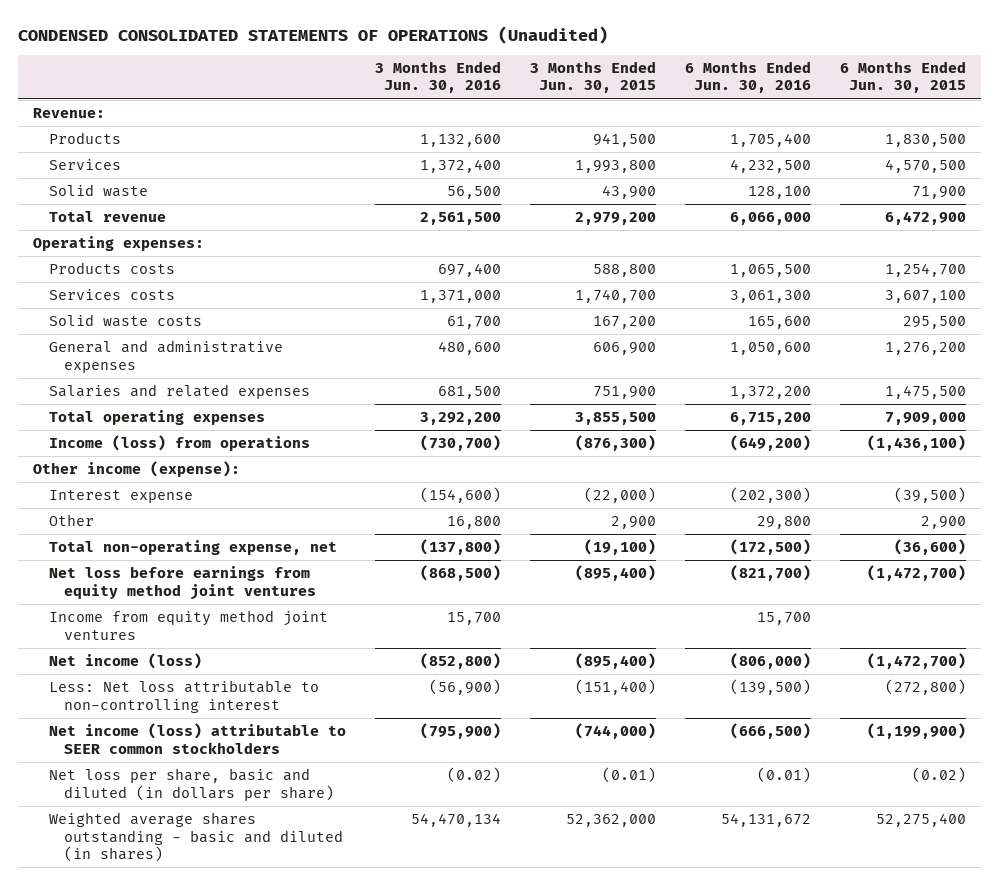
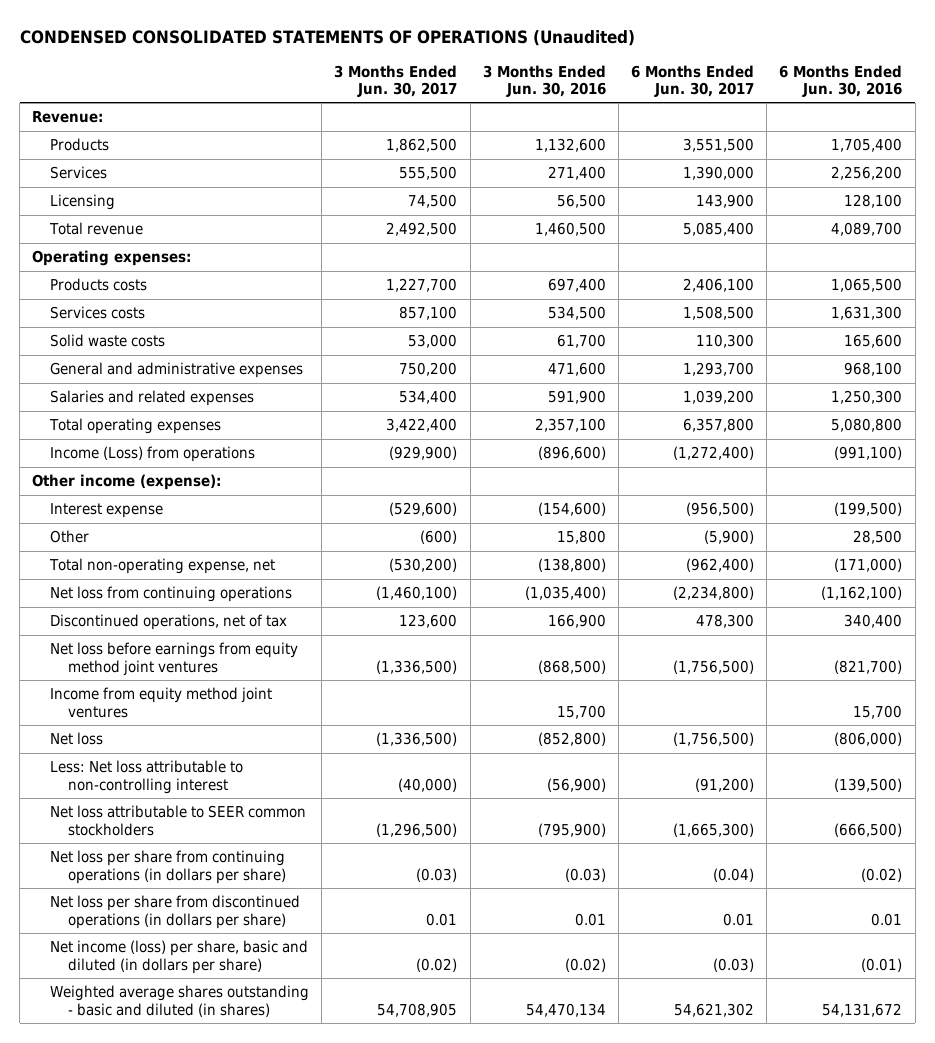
[529,61,656,94] 3 Months Ended Jun. 30, 2015 -> none
[840,61,967,94] 6 Months Ended Jun. 30, 2015 -> none
none -> [334,64,458,98] 3 Months Ended Jun. 30, 2017
none -> [631,64,755,98] 6 Months Ended Jun. 30, 2017
[419,159,501,174] 1,372,400 -> [547,166,606,181] 271,400
[730,159,812,174] 4,232,500 -> [831,166,903,181] 2,256,200
[48,184,148,198] Solid waste -> [50,194,116,211] Licensing
[419,212,501,226] 2,561,500 -> [534,222,606,237] 1,460,500
[730,212,812,226] 6,066,000 -> [831,222,903,237] 4,089,700
[419,290,501,304] 1,371,000 -> [547,306,606,321] 534,500
[730,290,812,304] 3,061,300 -> [831,306,903,321] 1,631,300
[437,341,501,356] 480,600 -> [547,362,606,377] 471,600
[730,342,812,356] 1,050,600 -> [844,362,903,377] 968,100
[437,386,501,400] 681,500 -> [547,390,606,405] 591,900
[730,386,812,400] 1,372,200 -> [831,390,903,405] 1,250,300
[419,412,501,426] 3,292,200 -> [534,418,606,433] 2,357,100
[730,412,812,426] 6,715,200 -> [831,418,903,433] 5,080,800
[48,435,310,452] Income (loss) from operations -> [50,446,256,463] Income (Loss) from operations
[419,435,501,452] (730,700) -> [537,446,606,461] (896,600)
[730,435,812,452] (649,200) -> [834,446,903,461] (991,100)
[730,487,812,504] (202,300) -> [834,502,903,517] (199,500)
[446,516,501,530] 16,800 -> [556,530,606,545] 15,800
[757,516,812,530] 29,800 -> [853,530,903,545] 28,500
[419,539,501,556] (137,800) -> [537,558,606,573] (138,800)
[730,539,812,556] (172,500) -> [834,558,903,573] (171,000)
none -> [50,586,293,603] Net loss from continuing operations
none -> [50,614,288,631] Discontinued operations, net of tax
[48,653,202,670] Net income (loss) -> [50,732,104,746] Net loss
[48,723,346,754] Net income (loss) attributable to SEER common stockholders -> [50,805,307,836] Net loss attributable to SEER common stockholders
none -> [50,850,287,884] Net loss per share from continuing operations (in dollars per share)
none -> [50,895,301,929] Net loss per share from discontinued operations (in dollars per share)
[48,768,335,801] Net loss per share, basic and diluted (in dollars per share) -> [50,940,309,974] Net income (loss) per share, basic and diluted (in dollars per share)

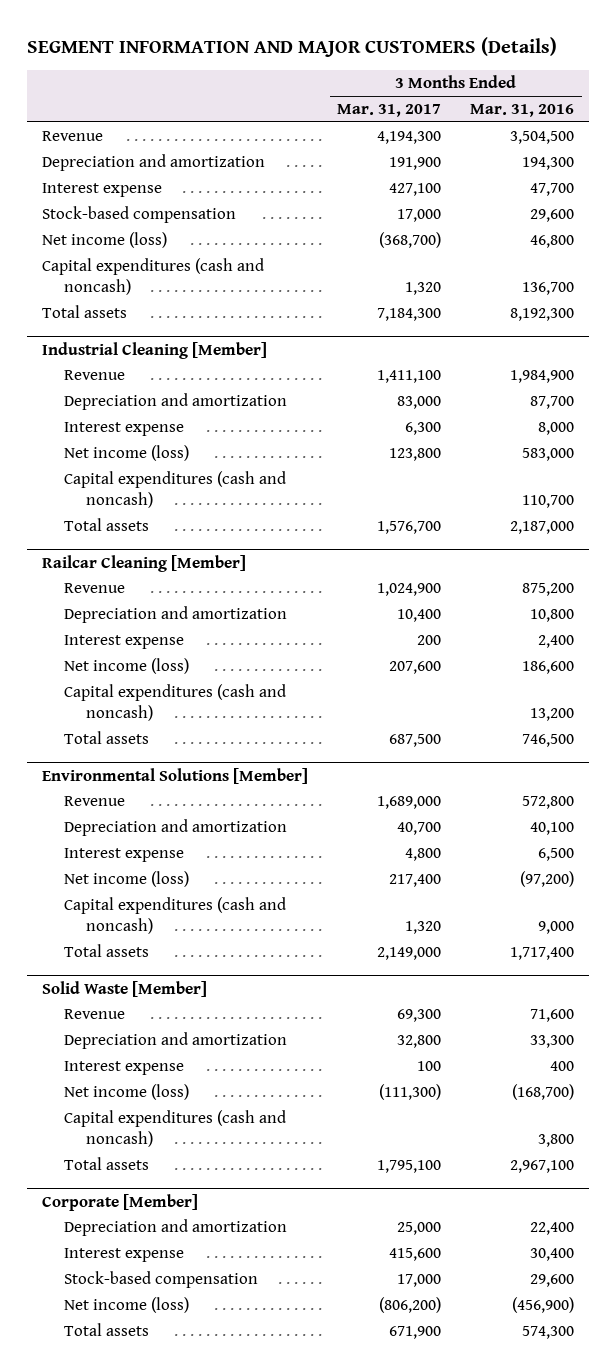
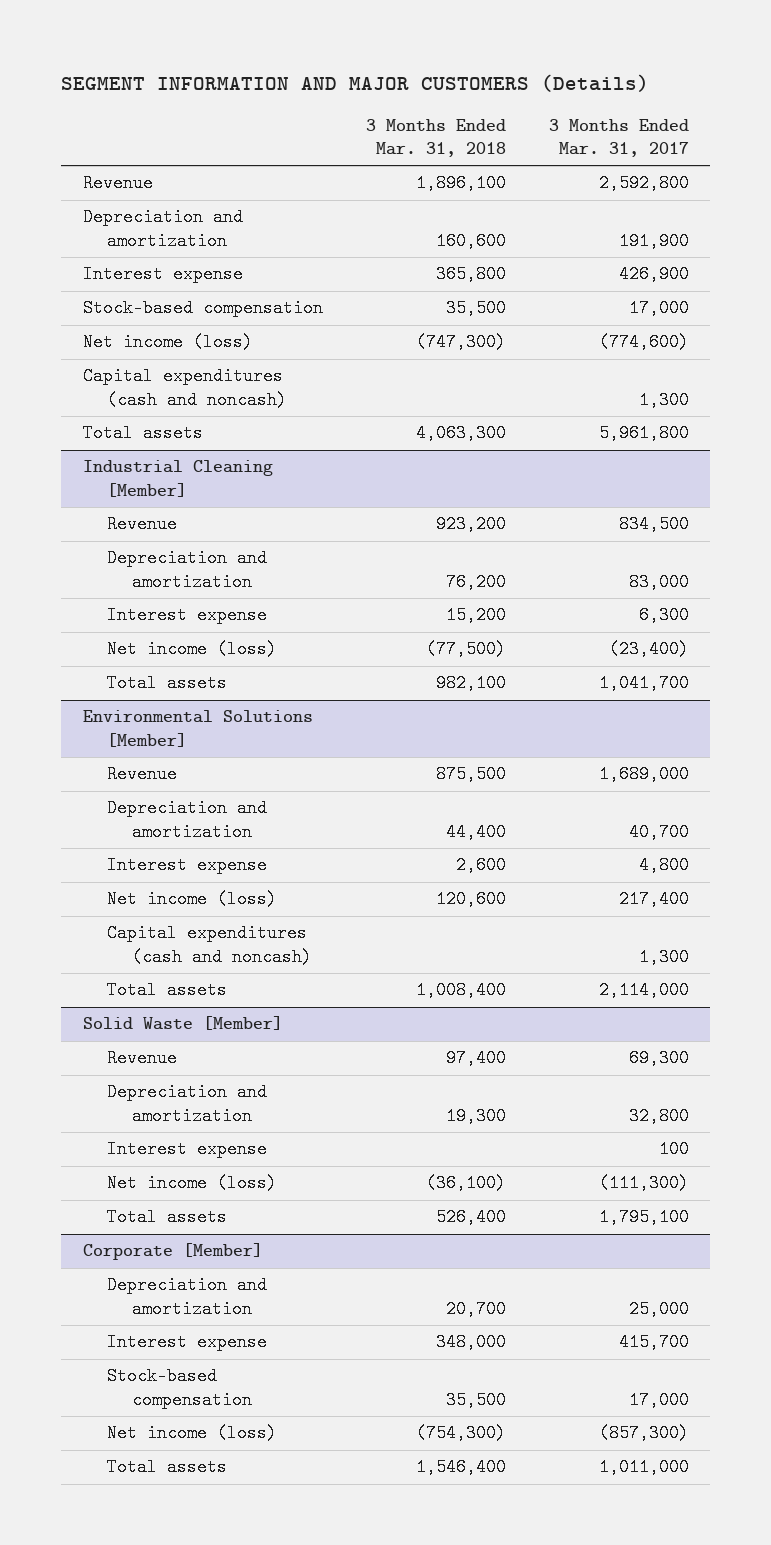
[470,104,575,118] Mar. 31, 2016 -> none
none -> [365,118,506,158] 3 Months Ended Mar. 31, 2018
[377,131,442,145] 4,194,300 -> [598,174,689,193] 2,592,800
[389,183,442,197] 427,100 -> [618,265,689,284] 426,900
[379,232,442,249] (368,700) -> [598,333,689,352] (774,600)
[405,281,442,295] 1,320 -> [638,390,689,409] 1,300
[377,308,442,322] 7,184,300 -> [598,424,689,443] 5,961,800
[377,370,442,384] 1,411,100 -> [618,515,689,534] 834,500
[63,471,286,508] Capital expenditures (cash and noncash) -> none
[41,554,246,572] Railcar Cleaning [Member] -> none
[63,583,125,594] Revenue -> none
[63,606,287,624] Depreciation and amortization -> none
[63,635,184,650] Interest expense -> none
[63,658,189,675] Net income (loss) -> none
[63,684,286,721] Capital expenditures (cash and noncash) -> none
[63,731,149,745] Total assets -> none
[389,448,442,462] 123,800 -> [608,640,689,659] (23,400)
[377,521,442,535] 1,576,700 -> [598,674,689,693] 1,041,700
[405,920,442,934] 1,320 -> [638,947,689,966] 1,300
[377,947,442,961] 2,149,000 -> [598,981,689,1000] 2,114,000
[63,1110,286,1147] Capital expenditures (cash and noncash) -> none
[389,1248,442,1262] 415,600 -> [618,1333,689,1352] 415,700
[379,1297,442,1314] (806,200) -> [598,1424,689,1443] (857,300)
[389,1326,442,1340] 671,900 -> [598,1458,689,1477] 1,011,000

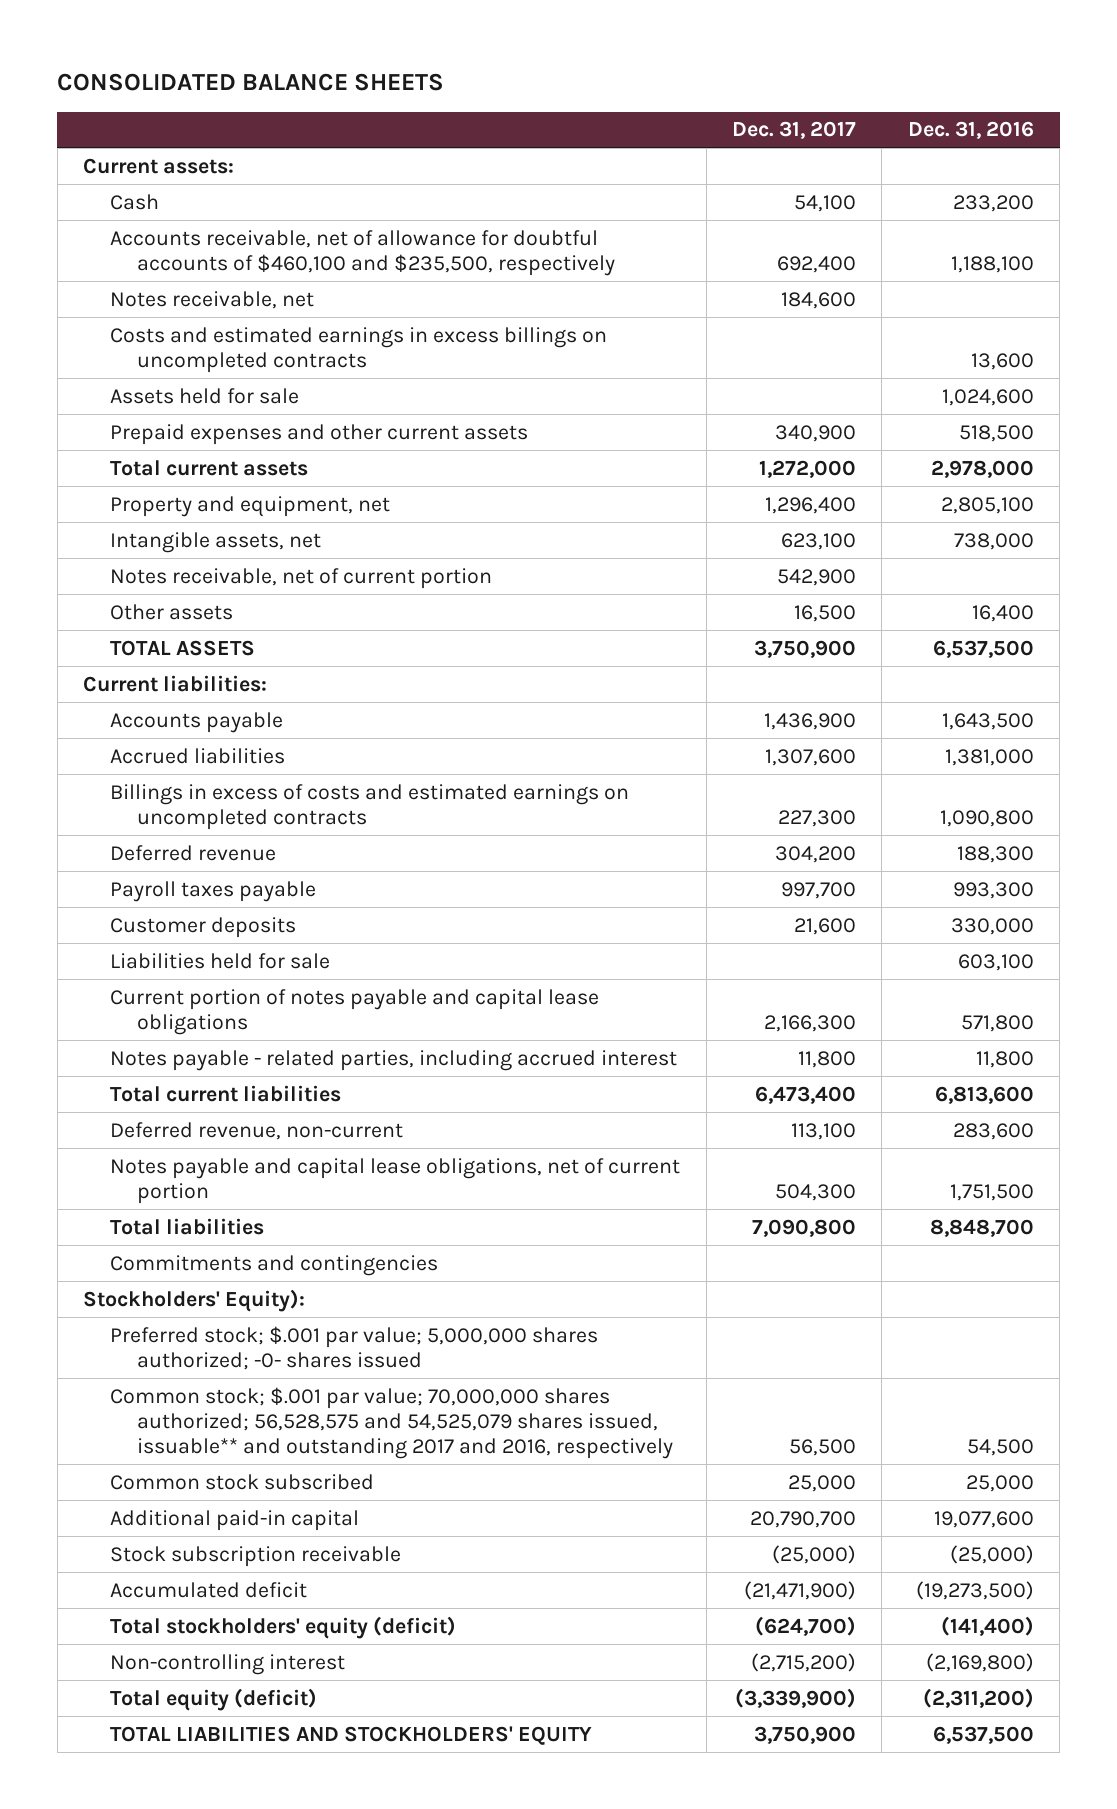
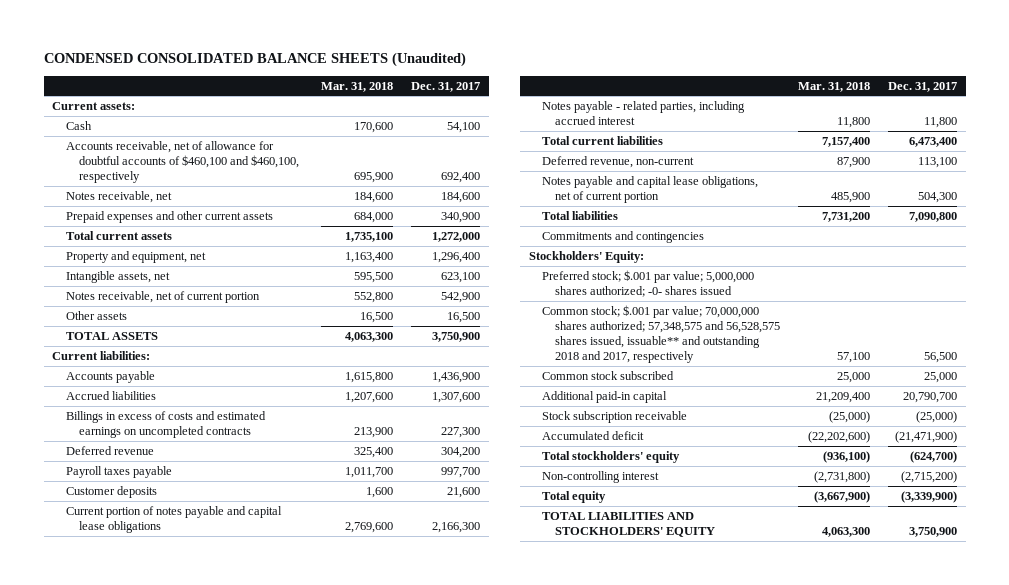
[57,73,445,92] CONSOLIDATED BALANCE SHEETS -> [43,52,466,68] CONDENSED CONSOLIDATED BALANCE SHEETS (Unaudited)
[907,121,1034,140] Dec. 31, 2016 -> none
none -> [321,81,394,92] Mar. 31, 2018
[110,229,616,276] Accounts receivable, net of allowance for doubtful accounts of $460,100 and $235,500, respectively -> [65,140,299,183] Accounts receivable, net of allowance for doubtful accounts of $460,100 and $460,100, respectively
[110,326,608,373] Costs and estimated earnings in excess billings on uncompleted contracts -> none
[110,387,300,404] Assets held for sale -> none
[110,952,331,969] Liabilities held for sale -> none
[83,1288,306,1312] Stockholders' Equity): -> [529,250,645,263] Stockholders' Equity:
[110,1386,674,1460] Common stock; $.001 par value; 70,000,000 shares authorized; 56,528,575 and 54,525,079 shares issued, issuable** and outstanding 2017 and 2016, respectively -> [542,304,781,363] Common stock; $.001 par value; 70,000,000 shares authorized; 57,348,575 and 56,528,575 shares issued, issuable** and outstanding 2018 and 2017, respectively
[110,1615,457,1639] Total stockholders' equity (deficit) -> [542,450,681,463] Total stockholders' equity
[110,1687,318,1711] Total equity (deficit) -> [542,490,607,503] Total equity

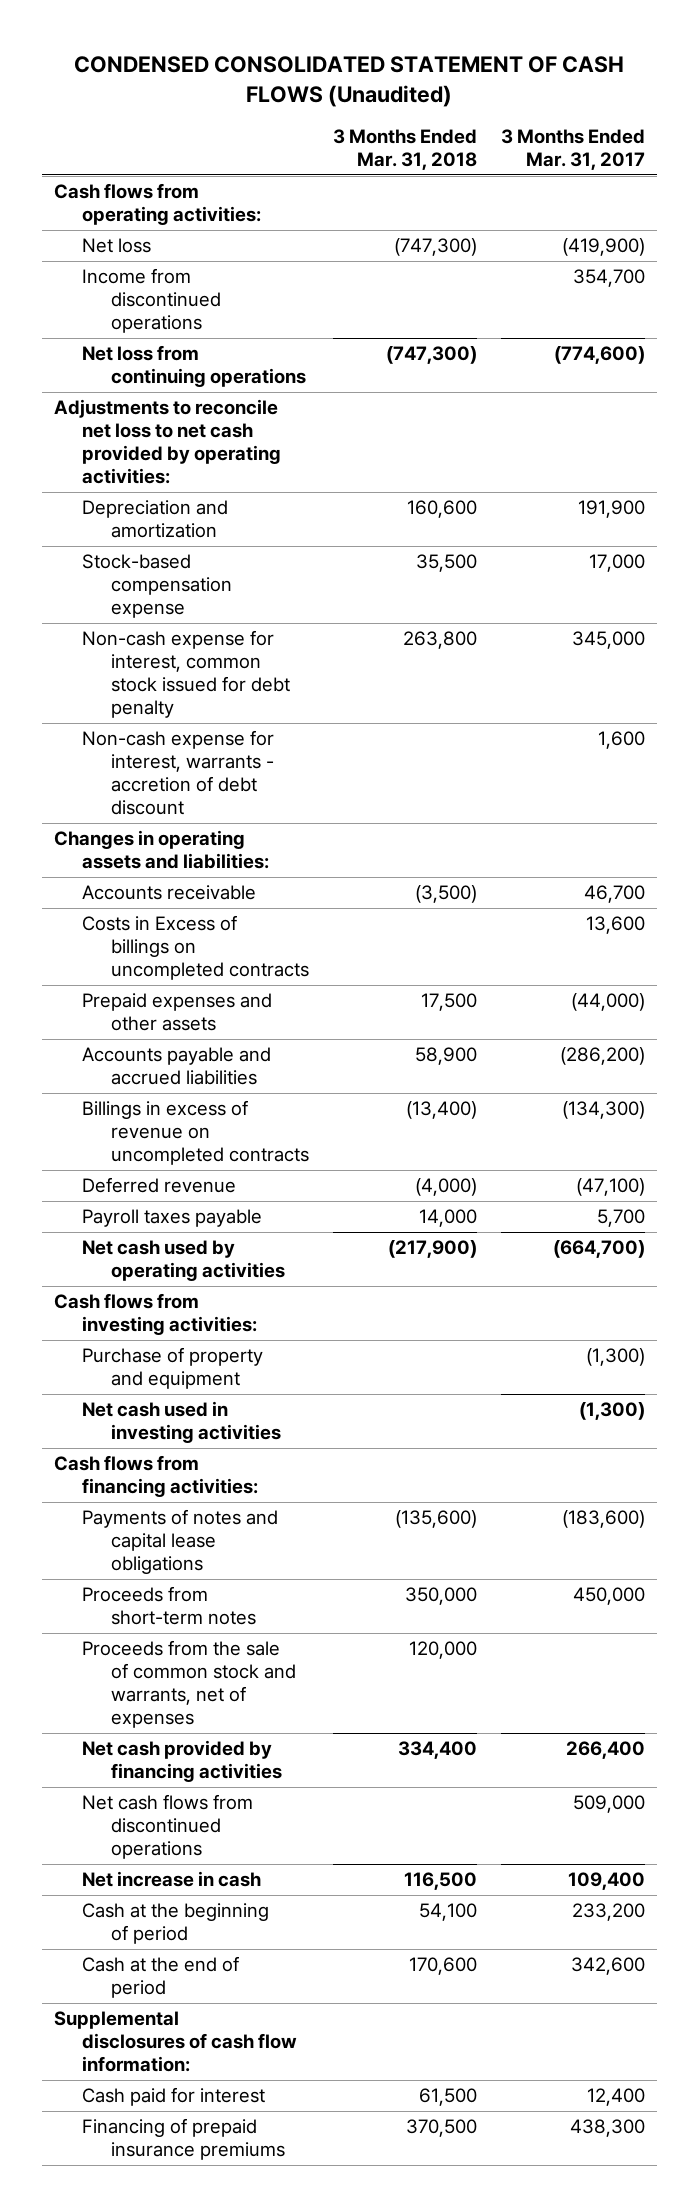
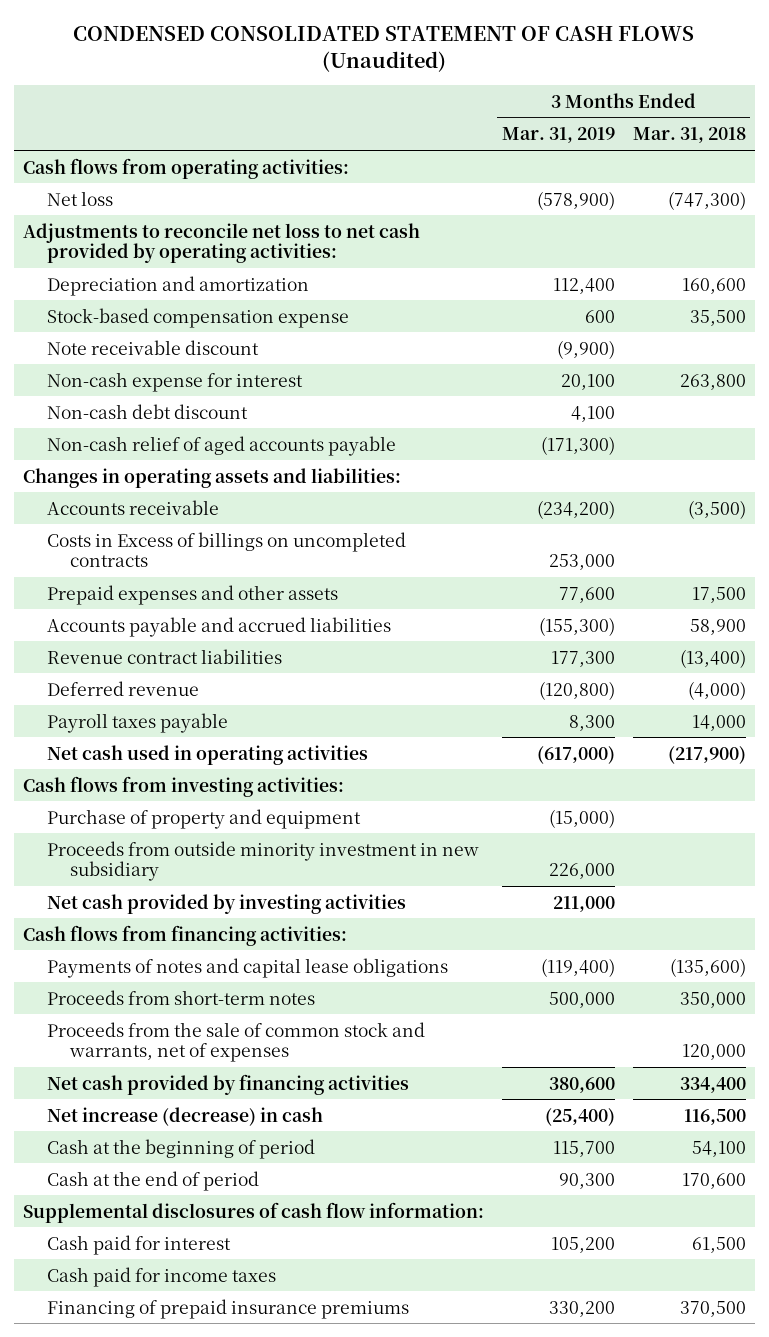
[500,129,645,171] 3 Months Ended Mar. 31, 2017 -> none
none -> [501,127,615,144] Mar. 31, 2019
[82,268,221,333] Income from discontinued operations -> none
[82,345,306,388] Net loss from continuing operations -> none
none -> [46,339,259,355] Note receivable discount
[82,630,290,718] Non-cash expense for interest, common stock issued for debt penalty -> [46,371,303,392] Non-cash expense for interest
[82,730,275,815] Non-cash expense for interest, warrants - accretion of debt discount -> [46,403,248,419] Non-cash debt discount
none -> [46,435,396,456] Non-cash relief of aged accounts payable
[82,1100,309,1165] Billings in excess of revenue on uncompleted contracts -> [46,648,282,664] Revenue contract liabilities
[82,1240,285,1282] Net cash used by operating activities -> [46,744,368,765] Net cash used in operating activities
none -> [46,840,479,882] Proceeds from outside minority investment in new subsidiary
[82,1401,281,1444] Net cash used in investing activities -> [46,893,406,914] Net cash provided by investing activities
[82,1794,254,1859] Net cash flows from discontinued operations -> none
[82,1871,262,1888] Net increase in cash -> [46,1106,323,1126] Net increase (decrease) in cash
none -> [46,1266,276,1287] Cash paid for income taxes

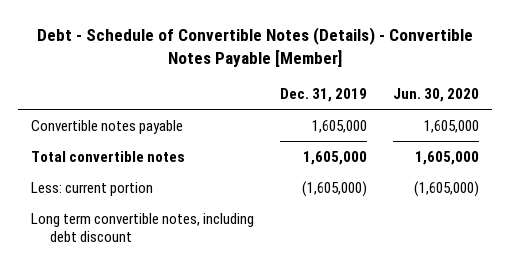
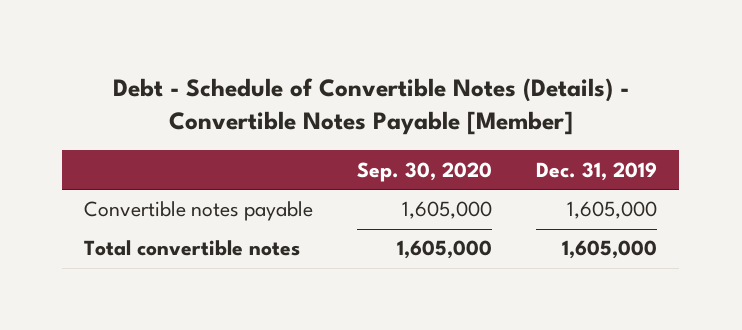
[393,87,480,102] Jun. 30, 2020 -> none
none -> [357,161,493,182] Sep. 30, 2020
[30,181,153,196] Less: current portion -> none
[30,212,254,243] Long term convertible notes, including debt discount -> none

